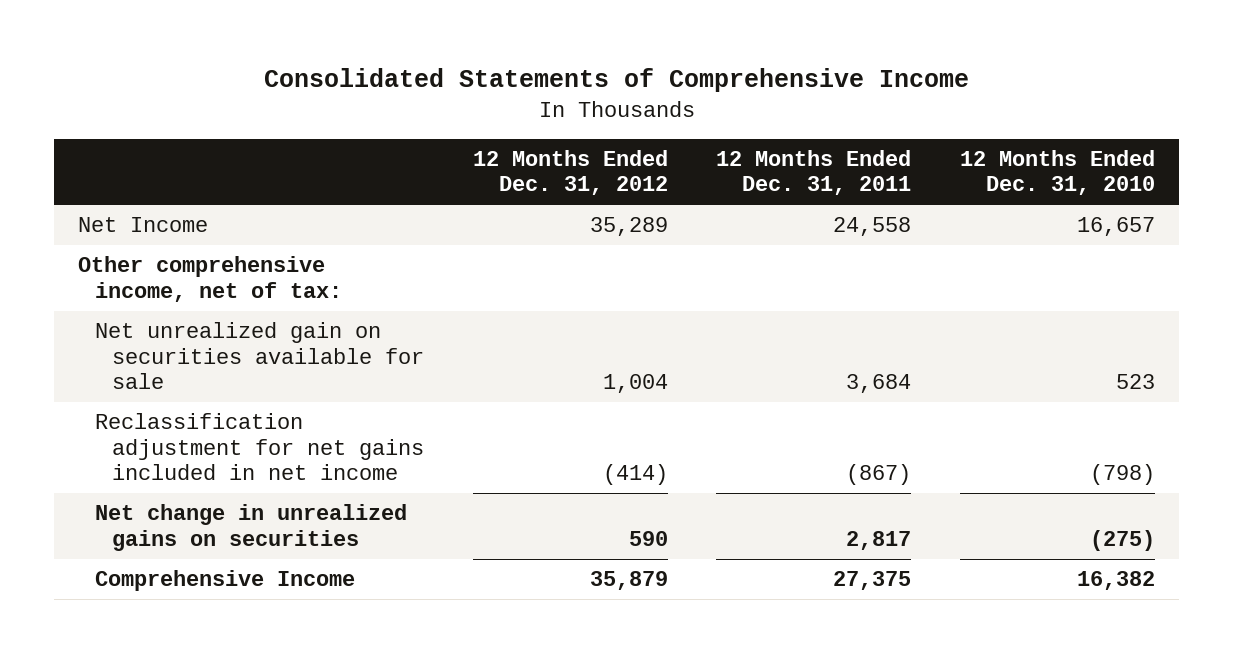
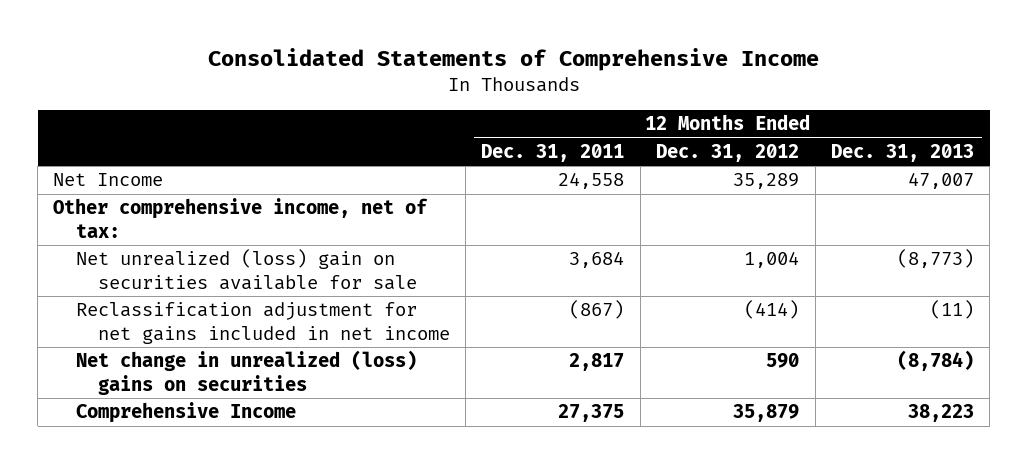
[960,149,1156,196] 12 Months Ended Dec. 31, 2010 -> none
none -> [830,144,974,163] Dec. 31, 2013
[94,322,424,390] Net unrealized gain on securities available for sale -> [75,249,417,290] Net unrealized (loss) gain on securities available for sale
[94,504,407,551] Net change in unrealized gains on securities -> [75,350,417,395] Net change in unrealized (loss) gains on securities

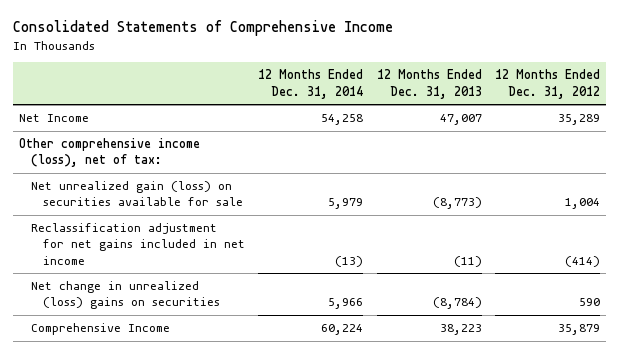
[481,144,625,163] Dec. 31, 2011 -> none
none -> [258,69,364,99] 12 Months Ended Dec. 31, 2014
[53,198,429,238] Other comprehensive income, net of tax: -> [19,138,201,168] Other comprehensive income (loss), net of tax:
[75,249,417,290] Net unrealized (loss) gain on securities available for sale -> [31,181,244,207] Net unrealized gain (loss) on securities available for sale

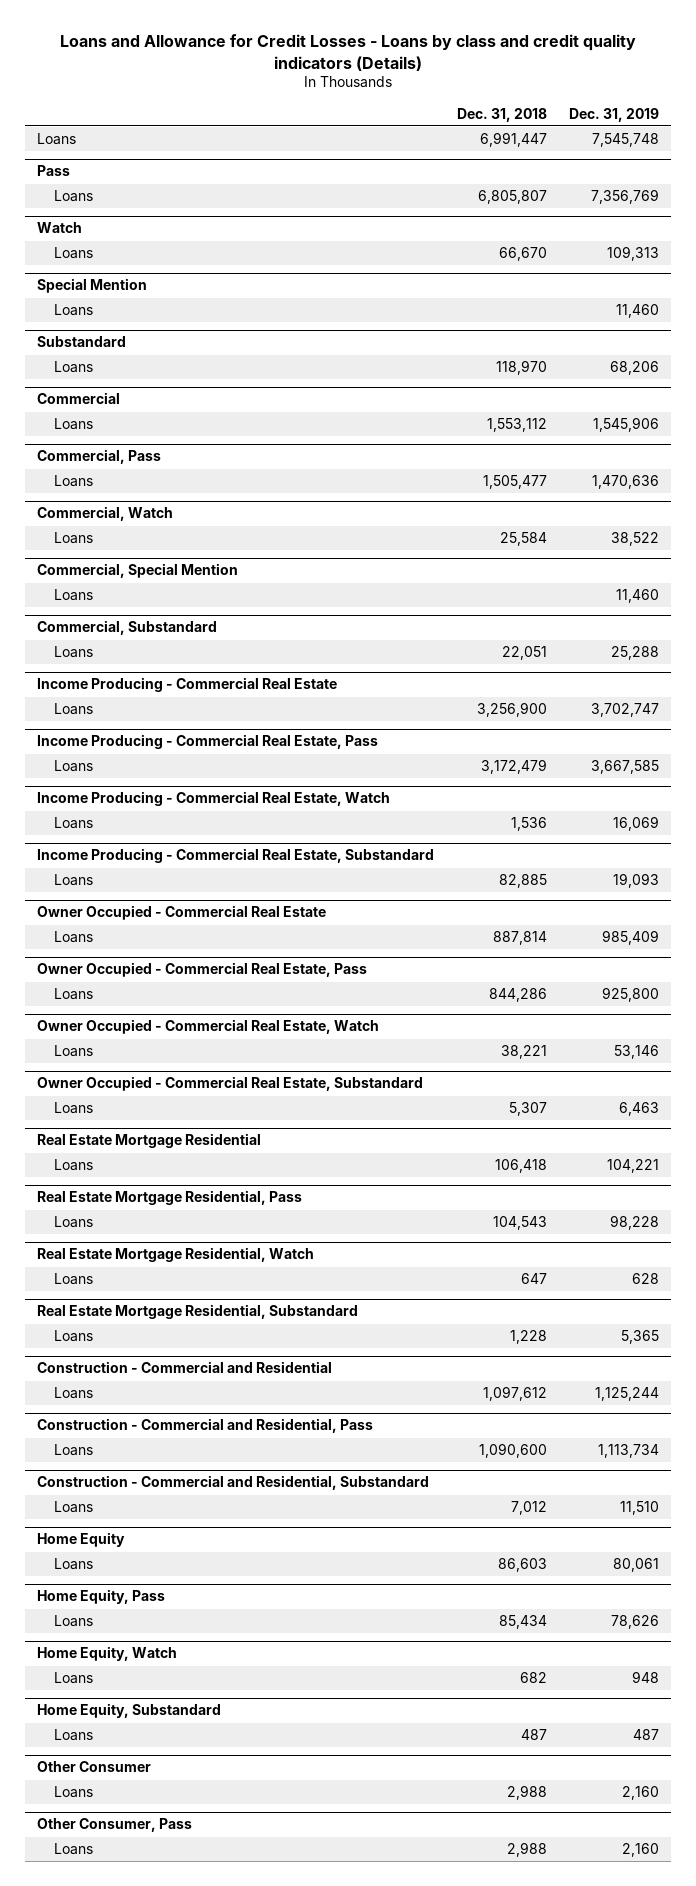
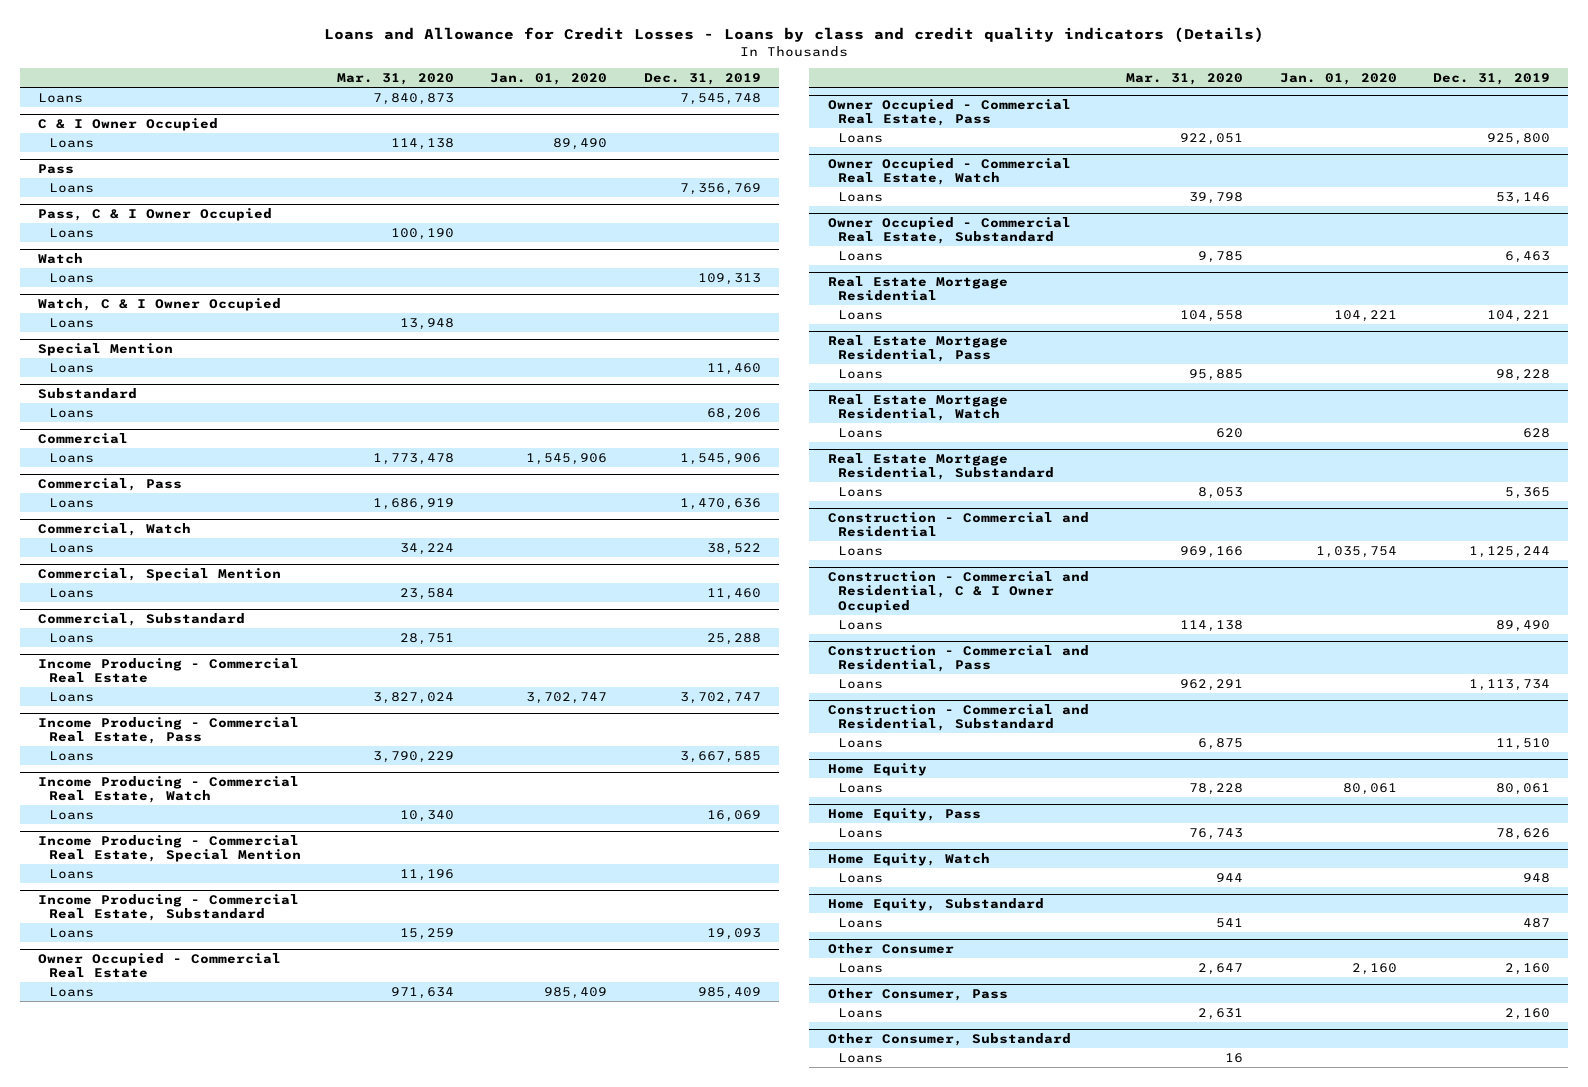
[456,107,547,122] Dec. 31, 2018 -> none
none -> [337,72,455,85] Mar. 31, 2020
none -> [490,72,608,85] Jan. 01, 2020
none -> [38,117,219,131] C & I Owner Occupied
none -> [48,137,94,148] Loans
none -> [38,207,273,221] Pass, C & I Owner Occupied
none -> [48,227,94,238] Loans
none -> [38,297,282,311] Watch, C & I Owner Occupied
none -> [48,317,94,328] Loans
none -> [38,834,301,863] Income Producing - Commercial Real Estate, Special Mention
none -> [48,868,94,879] Loans
none -> [827,570,1089,613] Construction - Commercial and Residential, C & I Owner Occupied
none -> [838,619,884,630] Loans
none -> [827,1032,1071,1046] Other Consumer, Substandard
none -> [838,1052,884,1063] Loans

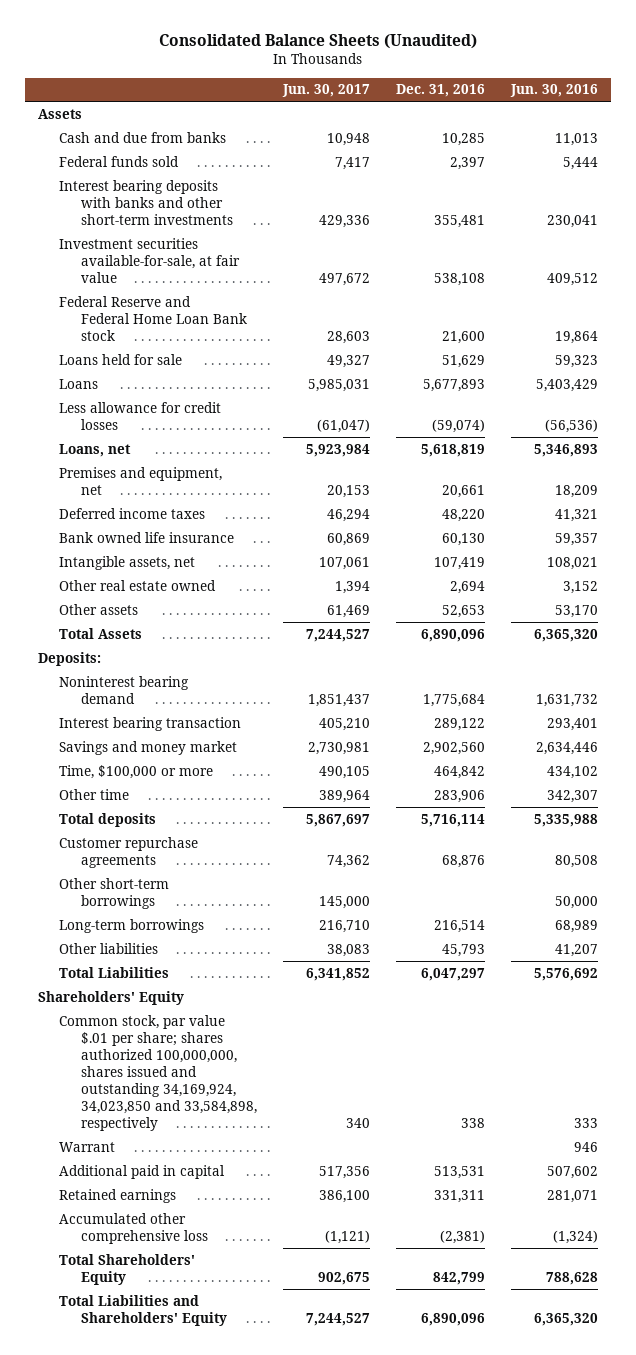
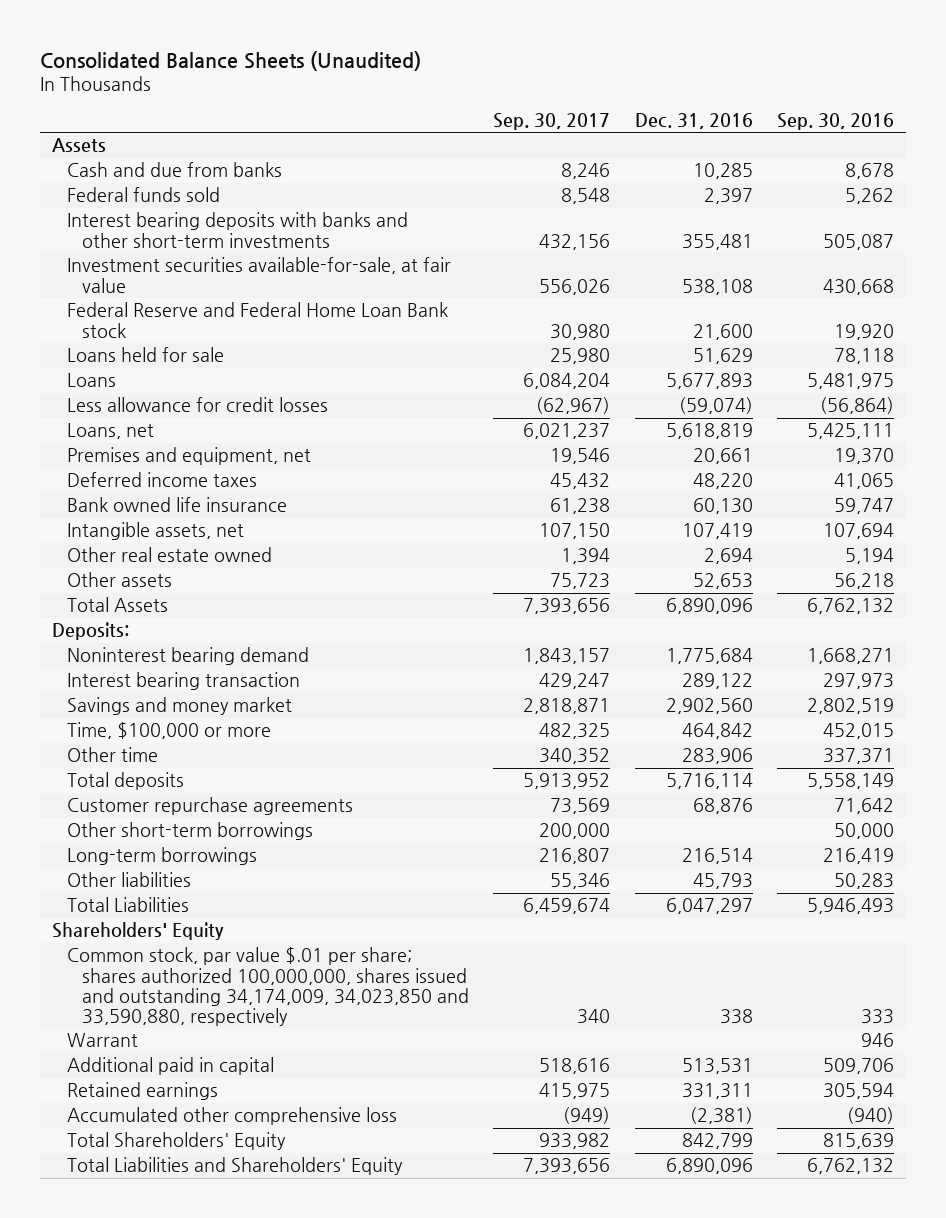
[281,84,370,98] Jun. 30, 2017 -> none
[509,84,598,98] Jun. 30, 2016 -> none
none -> [493,113,611,131] Sep. 30, 2017
none -> [777,113,895,131] Sep. 30, 2016
[59,1014,257,1132] Common stock, par value $.01 per share; shares authorized 100,000,000, shares issued and outstanding 34,169,924, 34,023,850 and 33,584,898, respectively -> [67,947,470,1027] Common stock, par value $.01 per share; shares authorized 100,000,000, shares issued and outstanding 34,174,009, 34,023,850 and 33,590,880, respectively

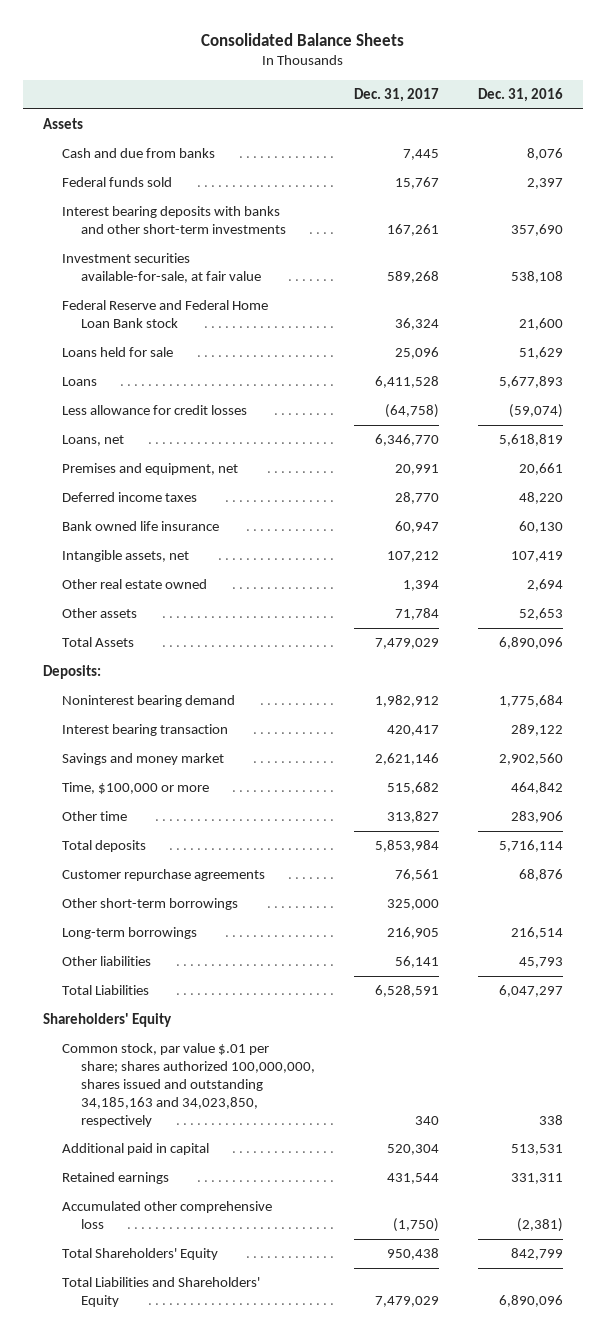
[39,50,421,71] Consolidated Balance Sheets (Unaudited) -> [200,32,404,46] Consolidated Balance Sheets
[493,113,611,131] Sep. 30, 2017 -> none
[777,113,895,131] Sep. 30, 2016 -> none
none -> [353,87,439,102] Dec. 31, 2017
[692,163,753,180] 10,285 -> [527,148,564,161] 8,076
[681,233,753,250] 355,481 -> [511,224,564,237] 357,690
[67,1033,139,1048] Warrant -> none
[67,947,470,1027] Common stock, par value $.01 per share; shares authorized 100,000,000, shares issued and outstanding 34,174,009, 34,023,850 and 33,590,880, respectively -> [61,1043,315,1127] Common stock, par value $.01 per share; shares authorized 100,000,000, shares issued and outstanding 34,185,163 and 34,023,850, respectively

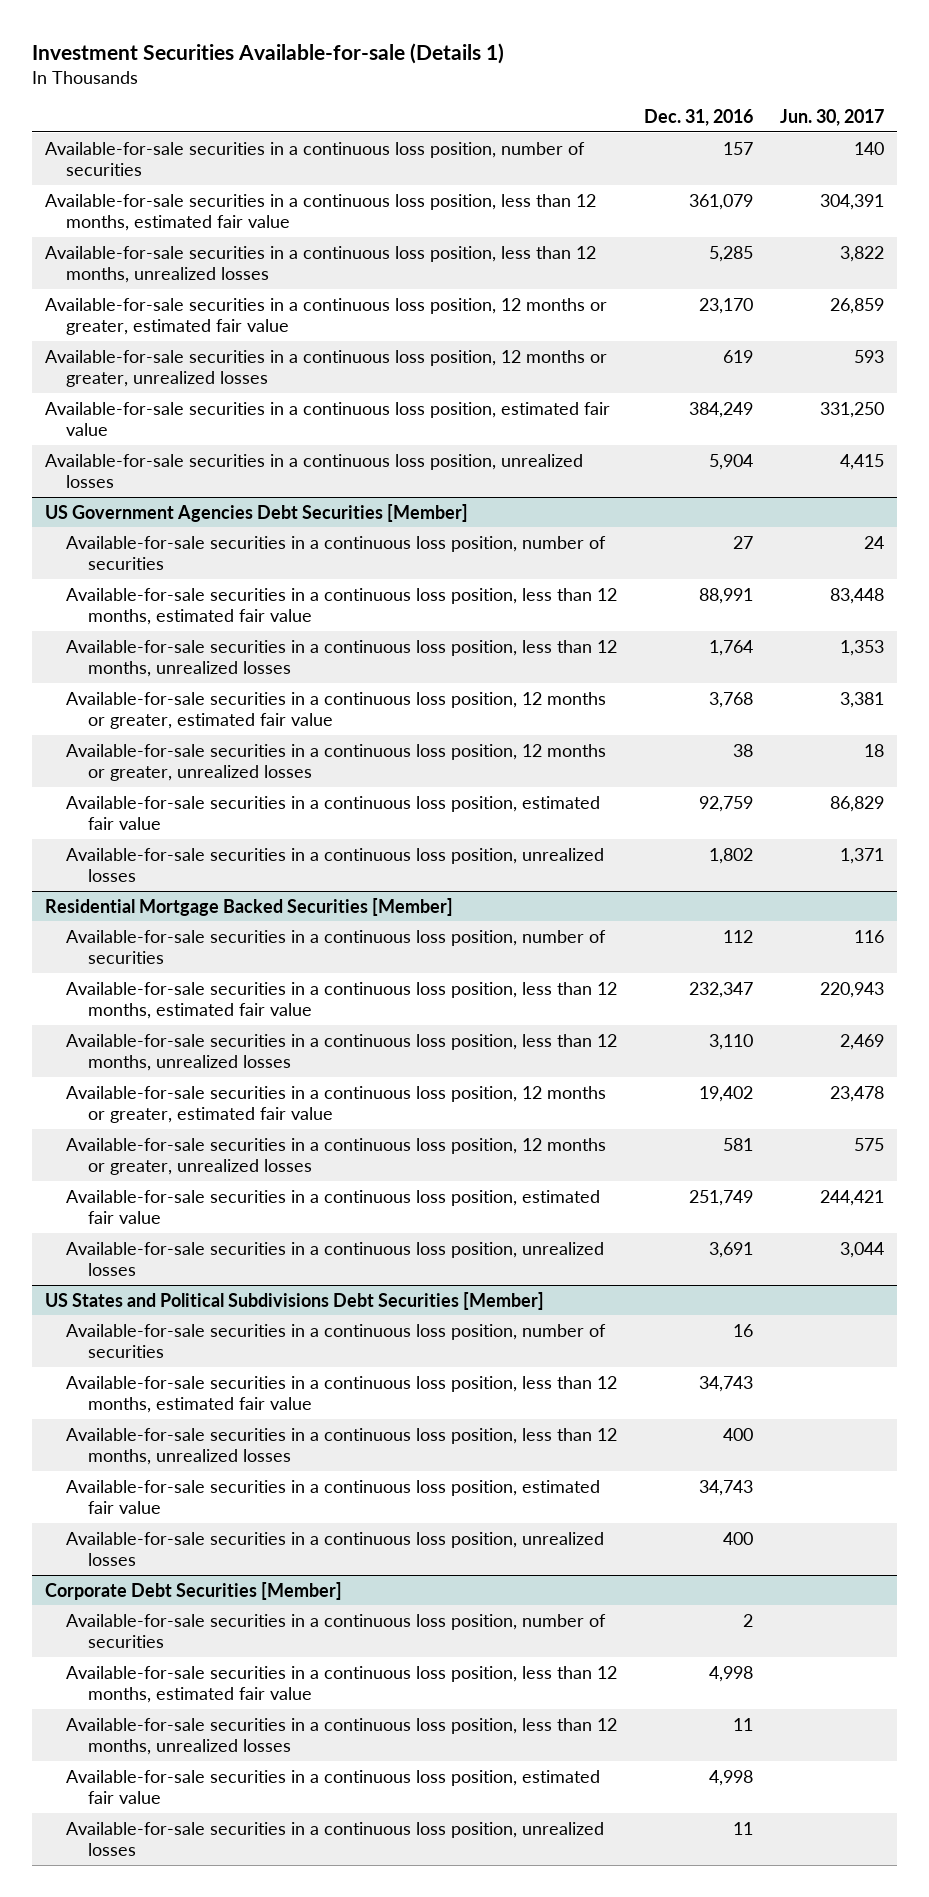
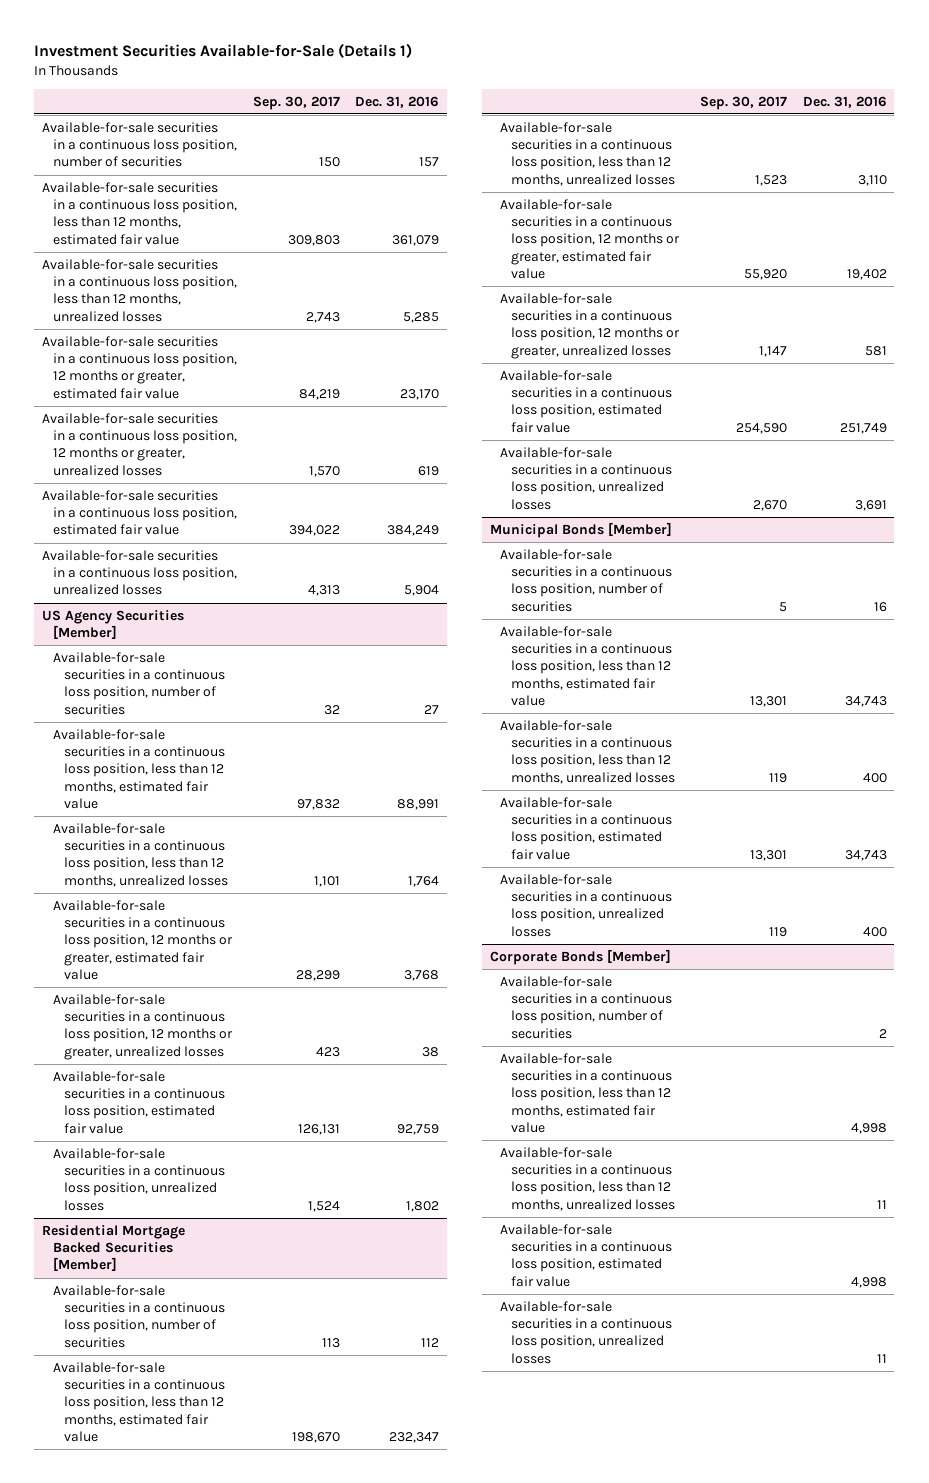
[31,42,504,64] Investment Securities Available-for-sale (Details 1) -> [34,43,413,59] Investment Securities Available-for-Sale (Details 1)
[779,109,884,127] Jun. 30, 2017 -> none
none -> [252,95,340,110] Sep. 30, 2017
[45,503,469,522] US Government Agencies Debt Securities [Member] -> [42,609,185,640] US Agency Securities [Member]
[45,1291,545,1310] US States and Political Subdivisions Debt Securities [Member] -> [489,521,672,538] Municipal Bonds [Member]
[45,1581,343,1600] Corporate Debt Securities [Member] -> [489,948,671,965] Corporate Bonds [Member]

